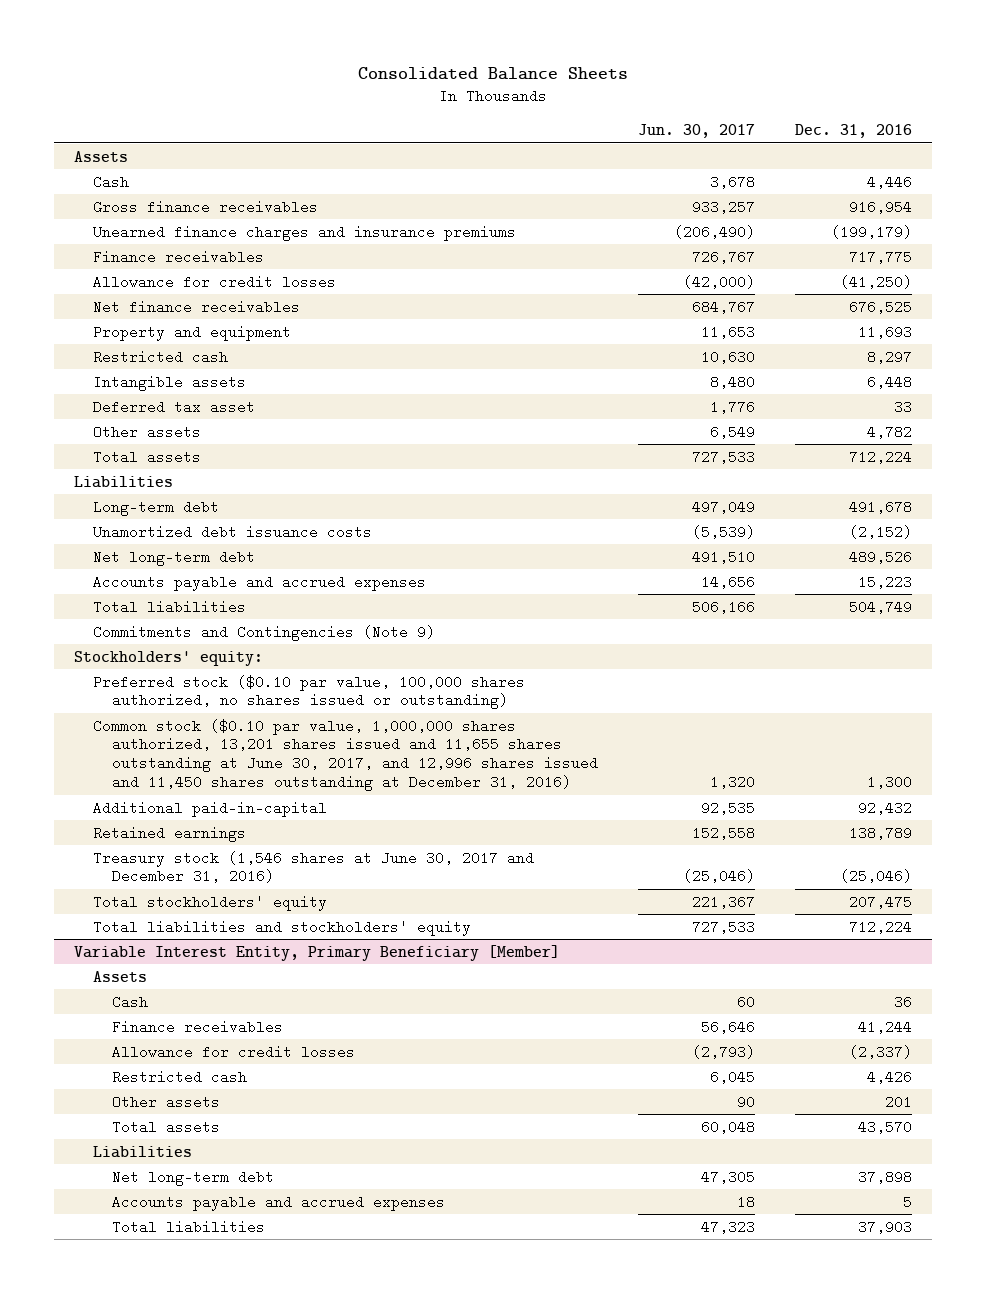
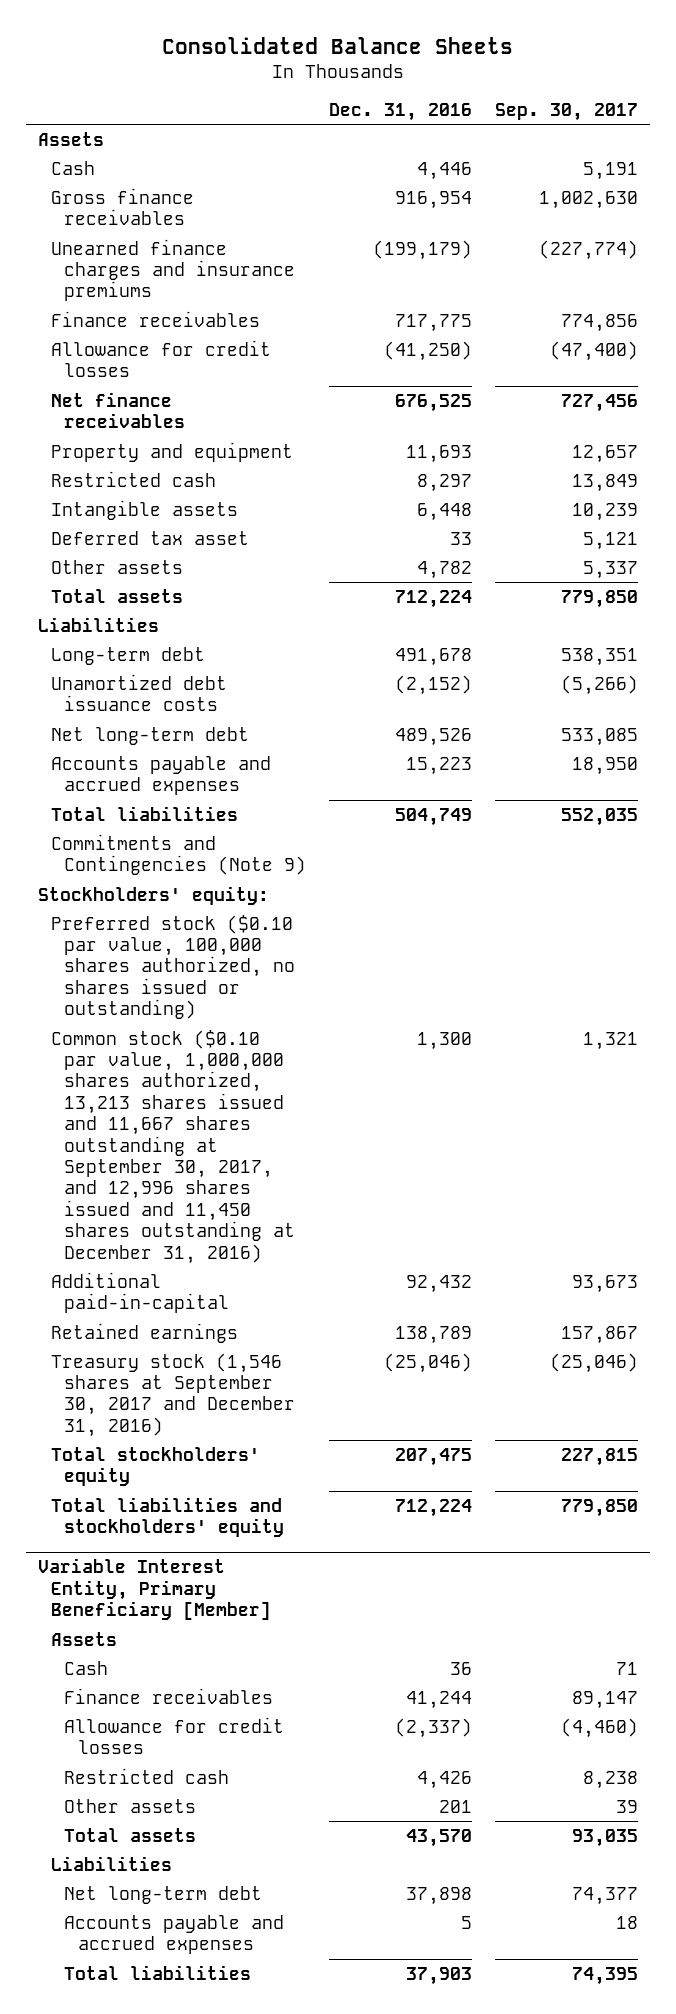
[637,124,755,139] Jun. 30, 2017 -> none
none -> [495,102,639,121] Sep. 30, 2017
[92,718,598,792] Common stock ($0.10 par value, 1,000,000 shares authorized, 13,201 shares issued and 11,655 shares outstanding at June 30, 2017, and 12,996 shares issued and 11,450 shares outstanding at December 31, 2016) -> [51,1029,296,1264] Common stock ($0.10 par value, 1,000,000 shares authorized, 13,213 shares issued and 11,667 shares outstanding at September 30, 2017, and 12,996 shares issued and 11,450 shares outstanding at December 31, 2016)
[92,850,534,884] Treasury stock (1,546 shares at June 30, 2017 and December 31, 2016) -> [51,1352,296,1437] Treasury stock (1,546 shares at September 30, 2017 and December 31, 2016)

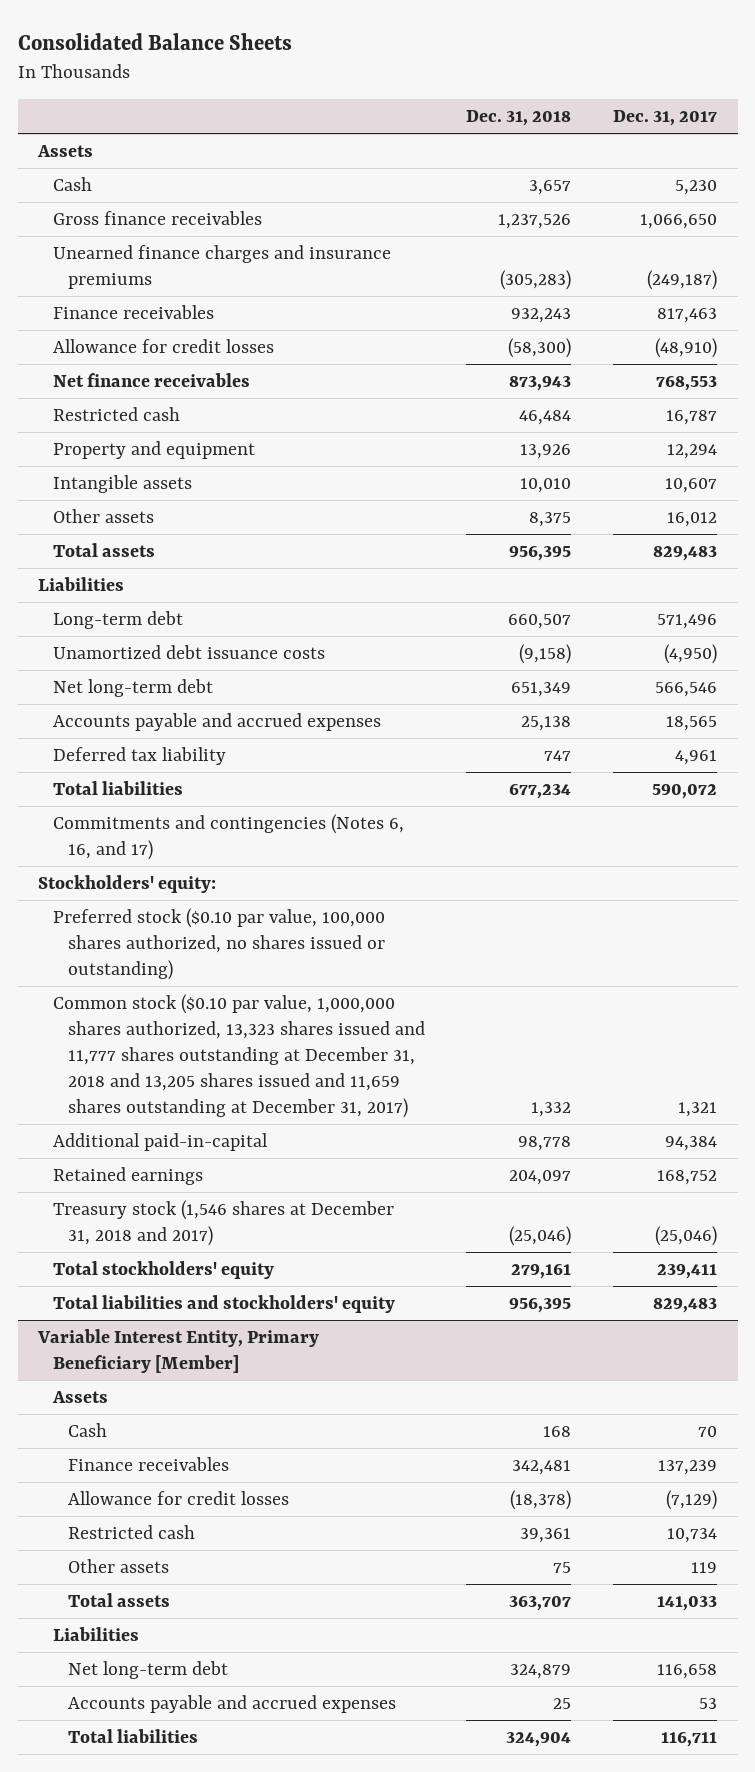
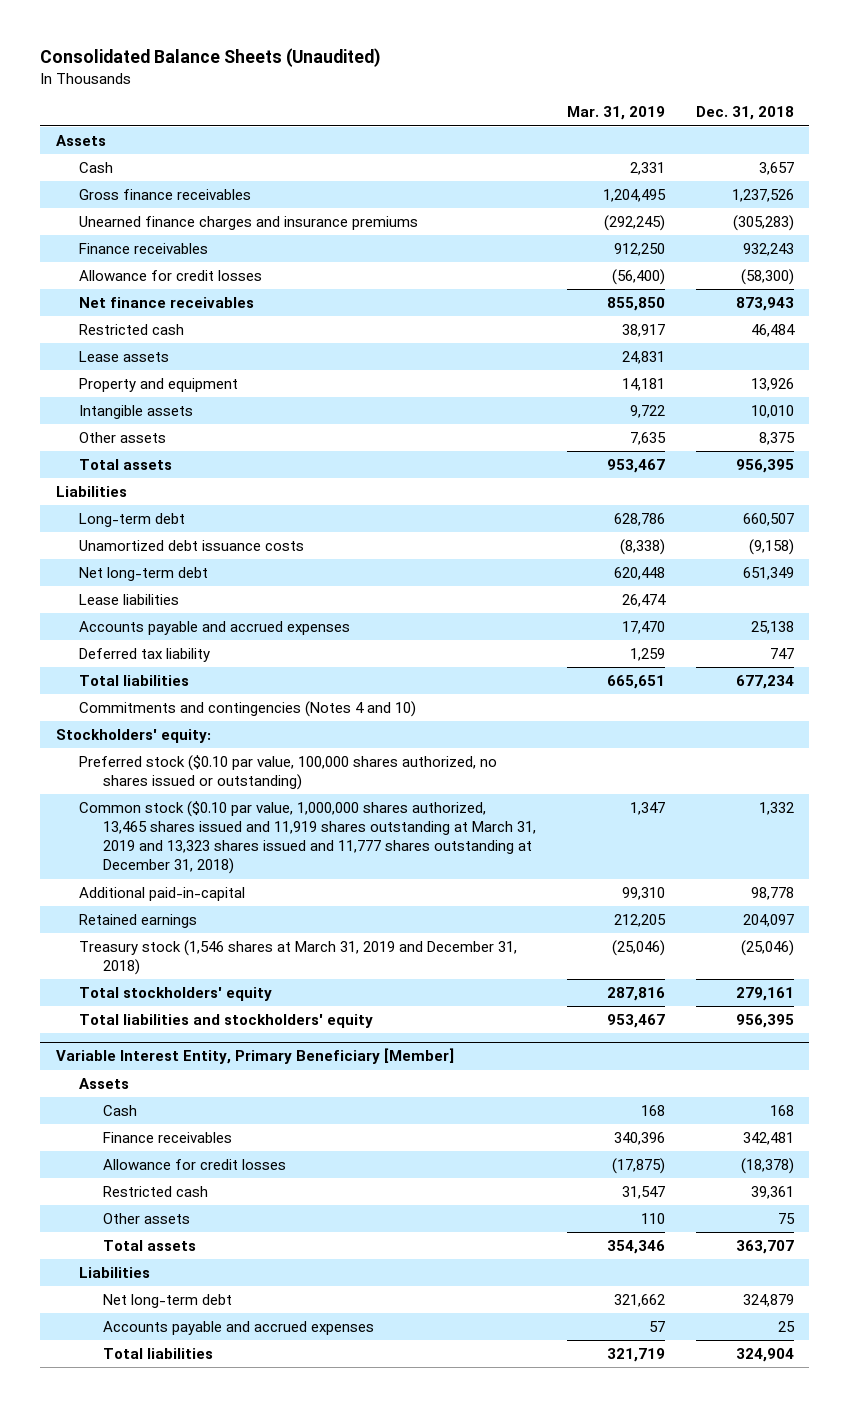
[17,33,292,51] Consolidated Balance Sheets -> [40,48,382,68] Consolidated Balance Sheets (Unaudited)
[612,110,717,127] Dec. 31, 2017 -> none
none -> [566,106,665,121] Mar. 31, 2019
none -> [79,350,170,362] Lease assets
none -> [79,593,180,605] Lease liabilities
[53,813,405,860] Commitments and contingencies (Notes 6, 16, and 17) -> [79,700,417,717] Commitments and contingencies (Notes 4 and 10)
[53,993,425,1118] Common stock ($0.10 par value, 1,000,000 shares authorized, 13,323 shares issued and 11,777 shares outstanding at December 31, 2018 and 13,205 shares issued and 11,659 shares outstanding at December 31, 2017) -> [79,800,536,875] Common stock ($0.10 par value, 1,000,000 shares authorized, 13,465 shares issued and 11,919 shares outstanding at March 31, 2019 and 13,323 shares issued and 11,777 shares outstanding at December 31, 2018)
[53,1199,395,1246] Treasury stock (1,546 shares at December 31, 2018 and 2017) -> [79,939,518,976] Treasury stock (1,546 shares at March 31, 2019 and December 31, 2018)

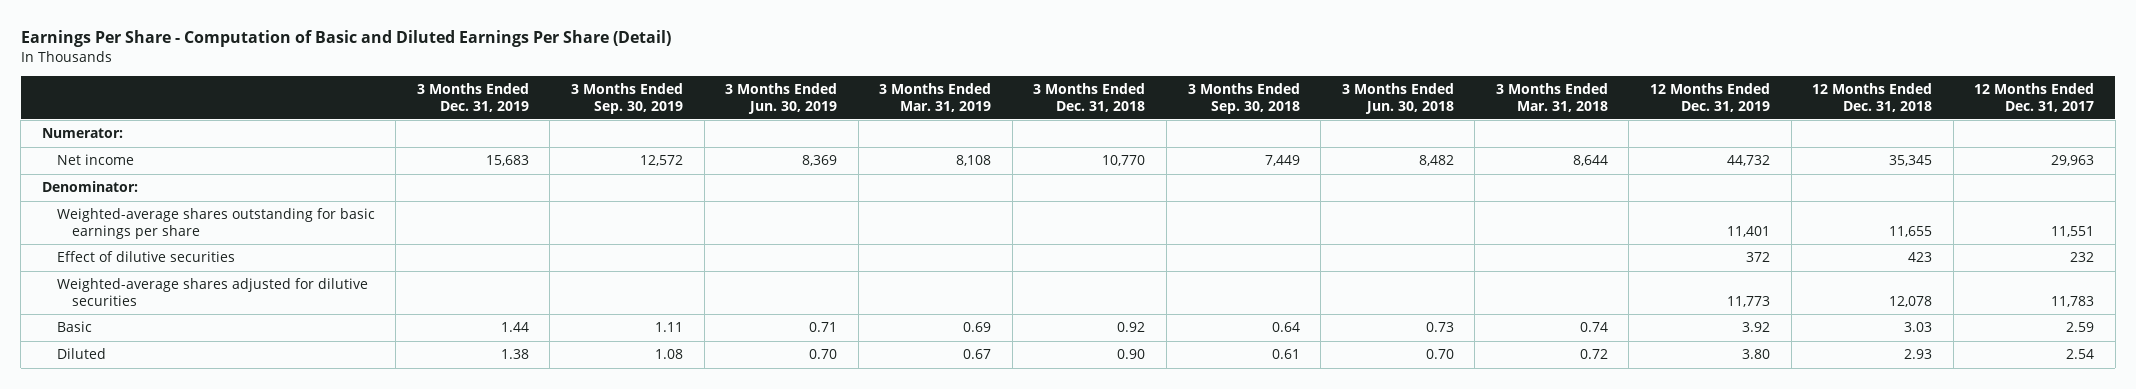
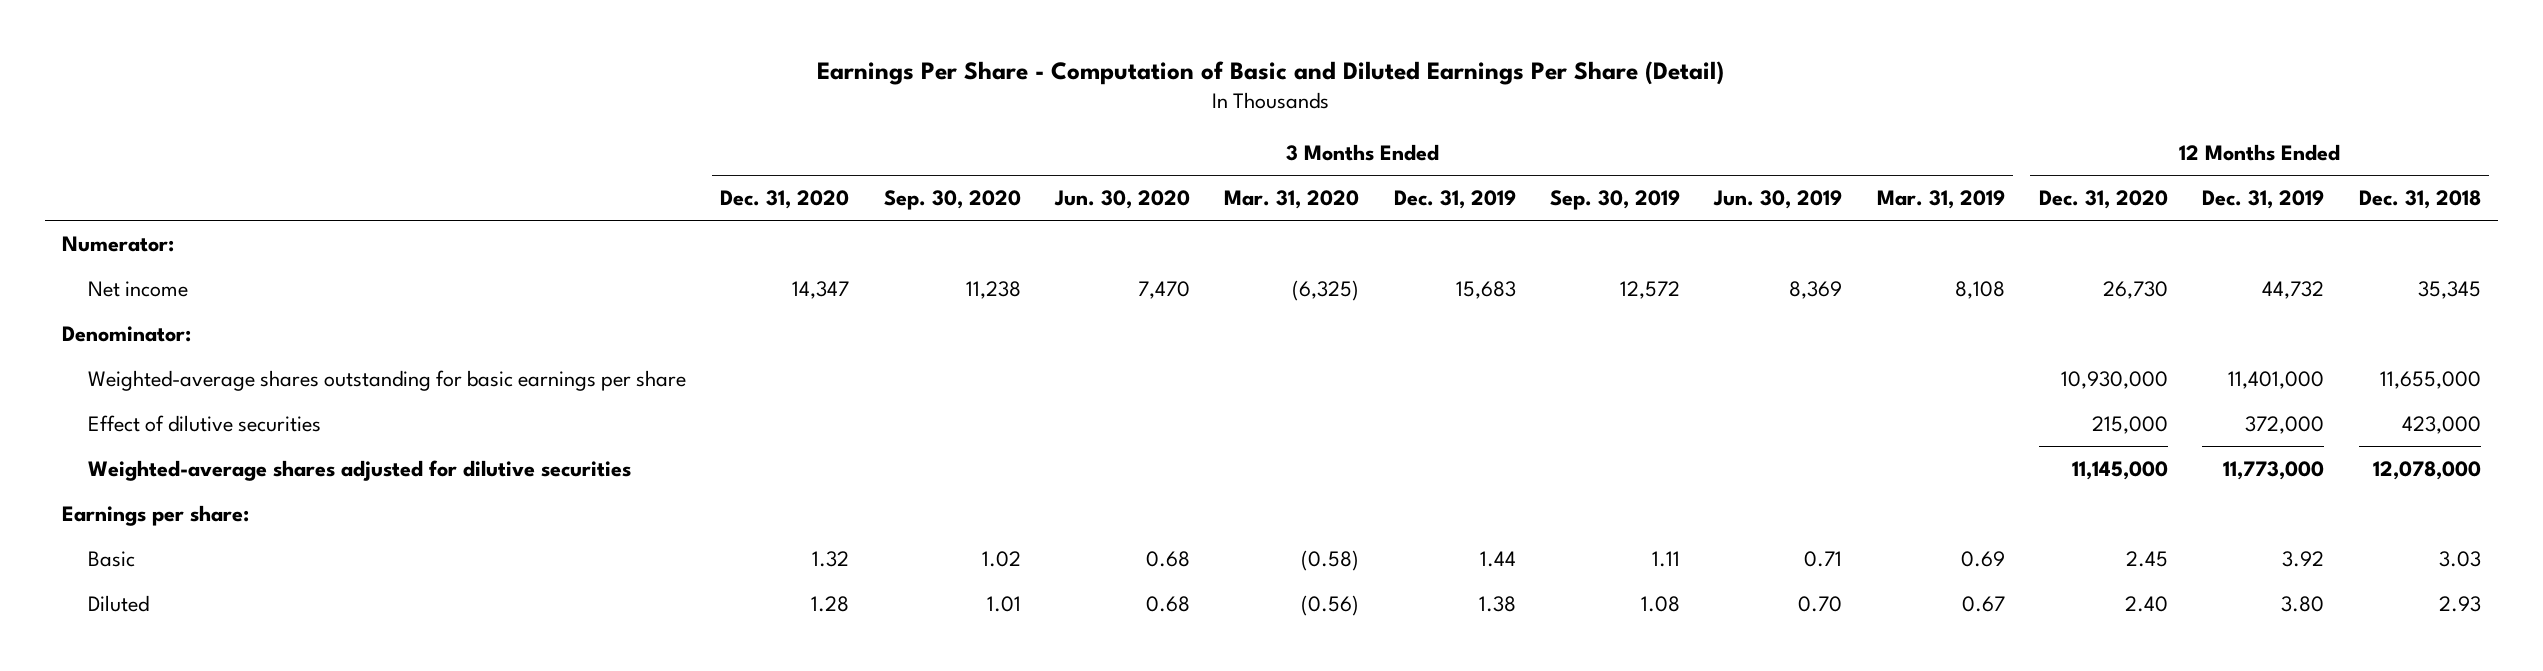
[1033,83,1146,112] 3 Months Ended Dec. 31, 2018 -> none
[1187,83,1300,114] 3 Months Ended Sep. 30, 2018 -> none
[1341,83,1454,114] 3 Months Ended Jun. 30, 2018 -> none
[1495,83,1608,112] 3 Months Ended Mar. 31, 2018 -> none
[1974,83,2095,112] 12 Months Ended Dec. 31, 2017 -> none
none -> [720,189,850,209] Dec. 31, 2020
none -> [883,189,1021,210] Sep. 30, 2020
none -> [1053,189,1190,209] Jun. 30, 2020
none -> [1224,189,1360,209] Mar. 31, 2020
none -> [2039,189,2169,209] Dec. 31, 2020
[1726,225,1770,237] 11,401 -> [2228,370,2325,389] 11,401,000
[1889,225,1933,237] 11,655 -> [2379,370,2481,389] 11,655,000
[1745,252,1770,263] 372 -> [2245,415,2325,434] 372,000
[1908,252,1933,263] 423 -> [2401,415,2481,434] 423,000
[1726,295,1770,307] 11,773 -> [2223,460,2325,480] 11,773,000
[1889,295,1933,307] 12,078 -> [2372,460,2481,480] 12,078,000
none -> [61,504,249,526] Earnings per share:

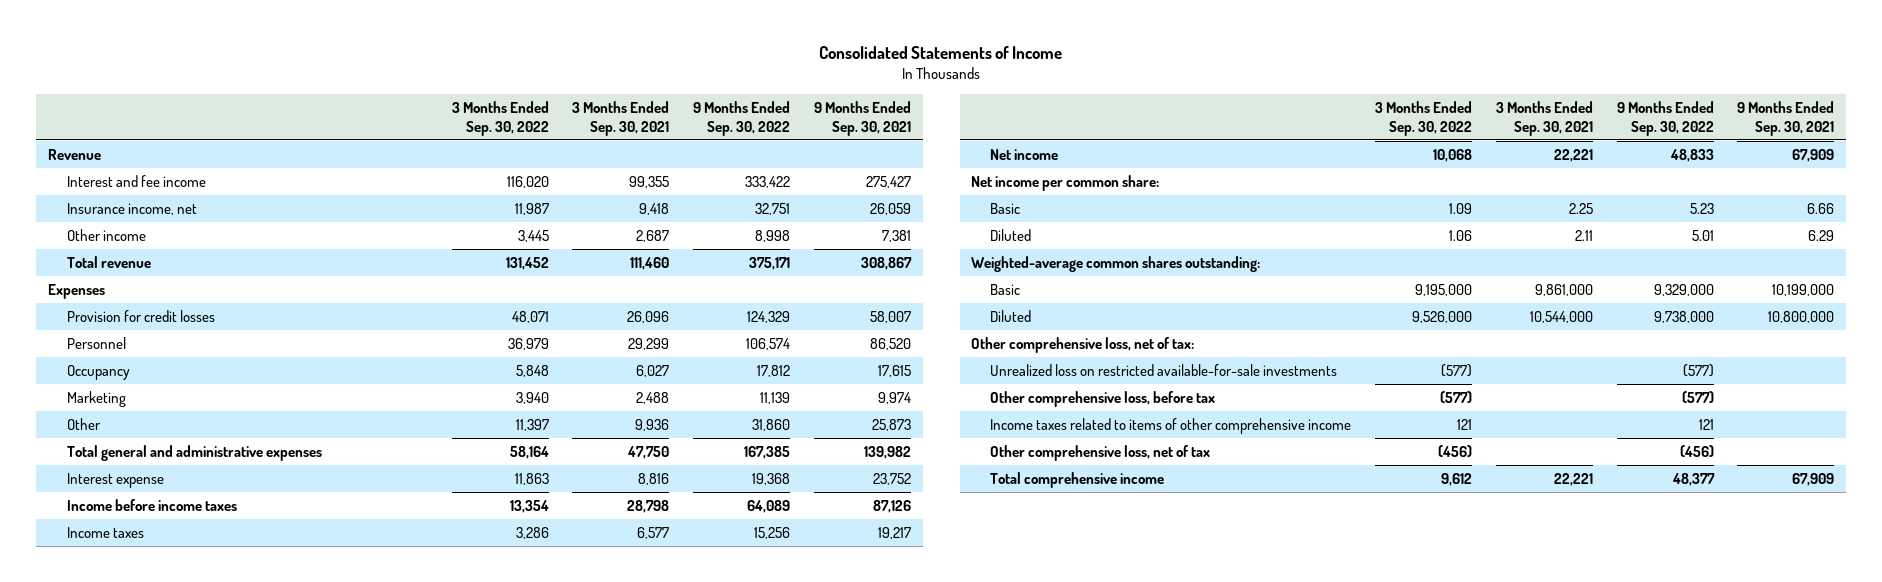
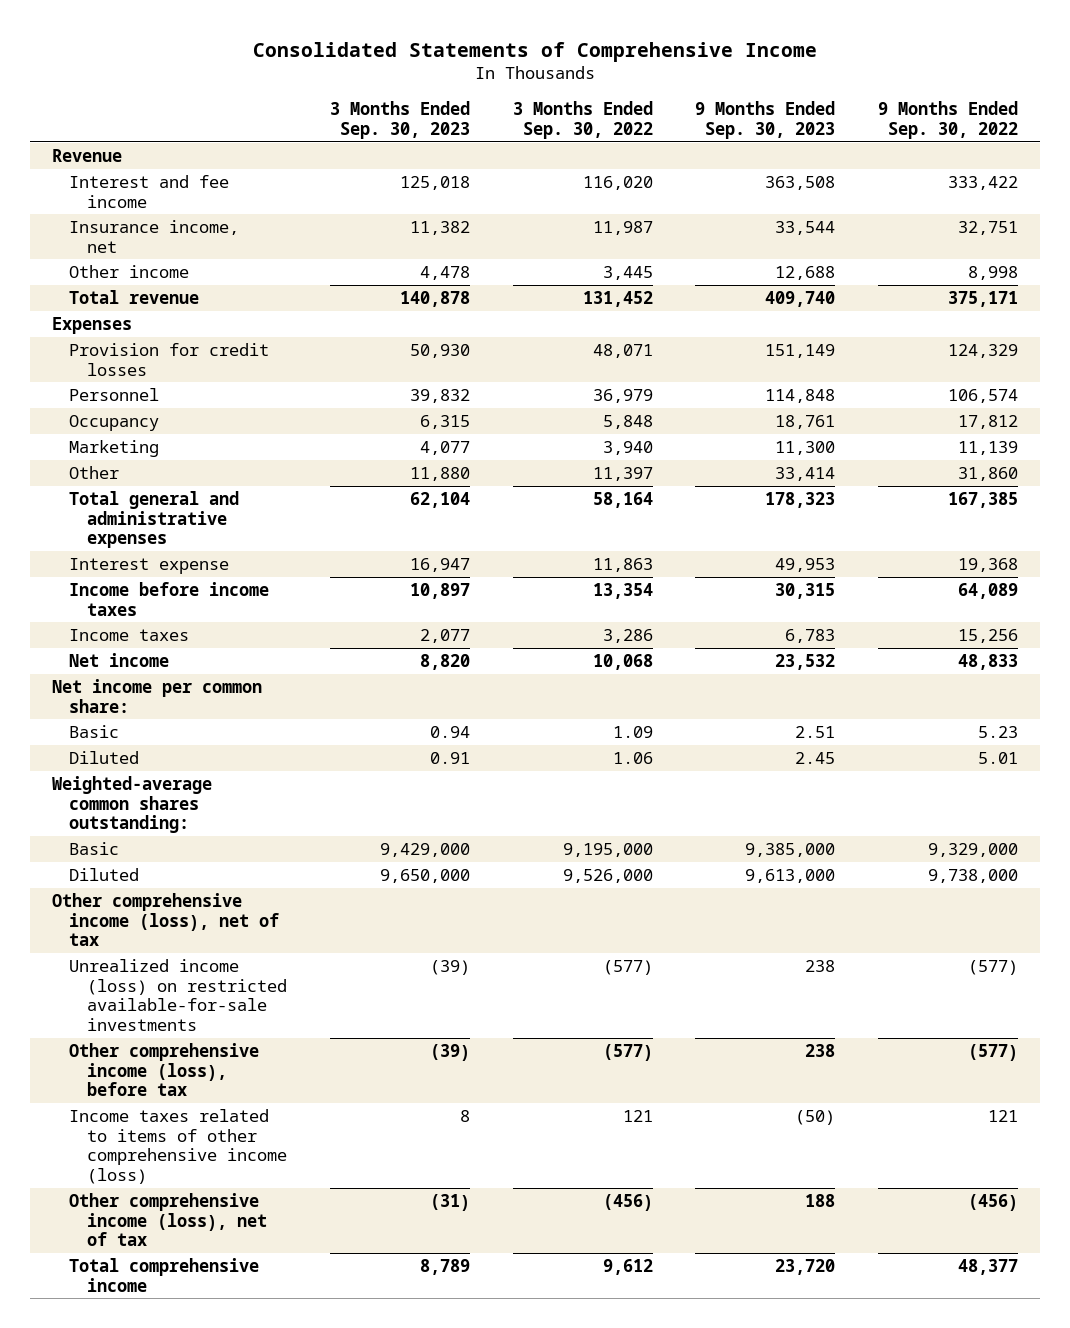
[819,45,1063,59] Consolidated Statements of Income -> [253,41,818,62] Consolidated Statements of Comprehensive Income
[572,100,670,136] 3 Months Ended Sep. 30, 2021 -> none
[813,100,911,136] 9 Months Ended Sep. 30, 2021 -> none
none -> [329,101,470,140] 3 Months Ended Sep. 30, 2023
none -> [695,101,836,140] 9 Months Ended Sep. 30, 2023
[971,337,1195,354] Other comprehensive loss, net of tax: -> [51,892,280,947] Other comprehensive income (loss), net of tax
[990,364,1338,377] Unrealized loss on restricted available-for-sale investments -> [69,958,287,1032] Unrealized income (loss) on restricted available-for-sale investments
[990,391,1216,408] Other comprehensive loss, before tax -> [69,1042,260,1097] Other comprehensive income (loss), before tax
[990,418,1352,435] Income taxes related to items of other comprehensive income -> [69,1108,287,1185] Income taxes related to items of other comprehensive income (loss)
[990,445,1211,462] Other comprehensive loss, net of tax -> [69,1192,267,1247] Other comprehensive income (loss), net of tax

